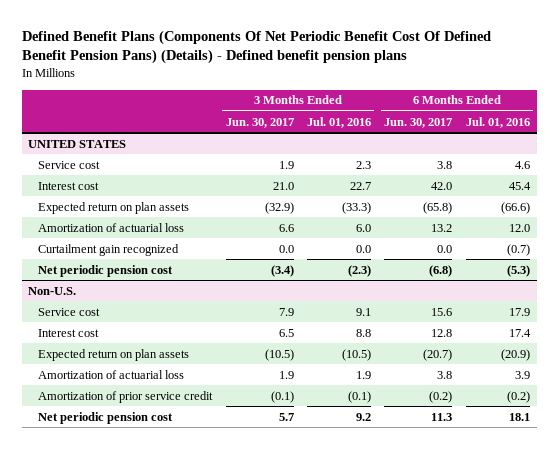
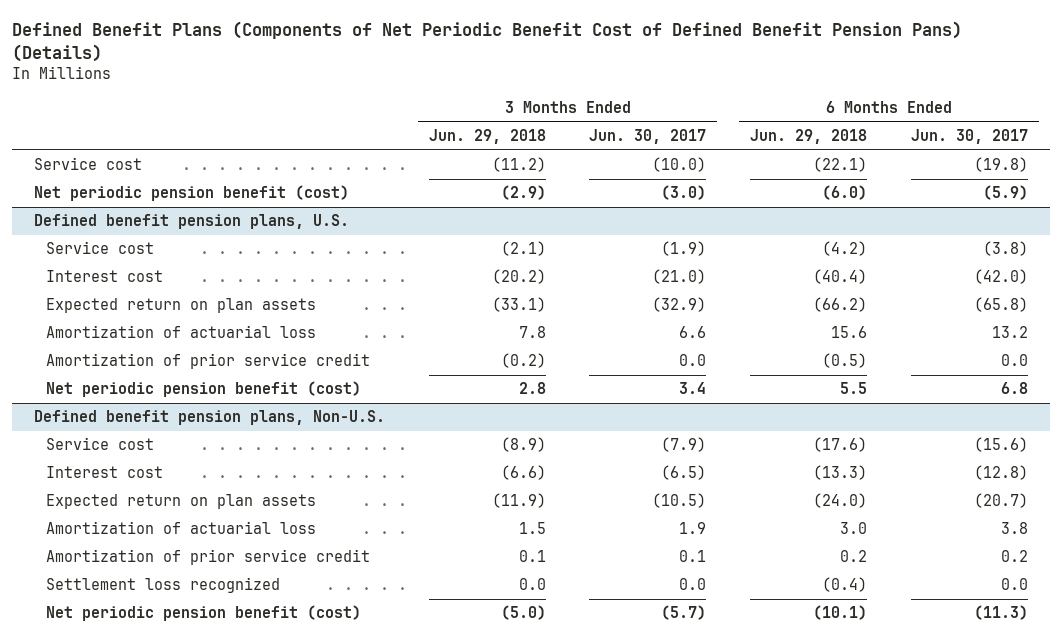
[21,29,491,65] Defined Benefit Plans (Components Of Net Periodic Benefit Cost Of Defined Benefit Pension Pans) (Details) - Defined benefit pension plans -> [12,20,963,62] Defined Benefit Plans (Components of Net Periodic Benefit Cost of Defined Benefit Pension Pans) (Details)
[307,116,372,128] Jul. 01, 2016 -> none
[465,116,530,128] Jul. 01, 2016 -> none
none -> [428,129,546,145] Jun. 29, 2018
none -> [750,129,868,145] Jun. 29, 2018
[28,139,127,148] UNITED STATES -> none
[278,160,294,169] 1.9 -> [652,157,707,173] (10.0)
[437,160,453,169] 3.8 -> [973,157,1028,173] (19.8)
none -> [34,185,350,202] Net periodic pension benefit (cost)
none -> [34,214,350,230] Defined benefit pension plans, U.S.
none -> [45,241,154,255] Service cost
[272,181,294,190] 21.0 -> [652,269,707,285] (21.0)
[431,181,453,190] 42.0 -> [973,269,1028,285] (42.0)
[38,243,180,256] Curtailment gain recognized -> none
[28,286,77,295] Non-U.S. -> none
none -> [45,353,370,370] Amortization of prior service credit
[38,264,174,277] Net periodic pension cost -> [45,381,361,398] Net periodic pension benefit (cost)
[270,264,294,277] (3.4) -> [679,382,707,395] 3.4
[429,264,453,277] (6.8) -> [1000,382,1028,395] 6.8
none -> [34,410,386,426] Defined benefit pension plans, Non-U.S.
[278,307,294,316] 7.9 -> [661,437,707,453] (7.9)
[431,307,453,316] 15.6 -> [973,437,1028,453] (15.6)
[278,328,294,337] 6.5 -> [661,465,707,481] (6.5)
[431,328,453,337] 12.8 -> [973,465,1028,481] (12.8)
[270,390,294,403] (0.1) -> [679,550,707,563] 0.1
[429,390,453,403] (0.2) -> [1000,550,1028,563] 0.2
none -> [45,577,280,594] Settlement loss recognized
[38,411,174,424] Net periodic pension cost -> [45,605,361,622] Net periodic pension benefit (cost)
[278,412,294,421] 5.7 -> [661,605,707,621] (5.7)
[431,412,453,421] 11.3 -> [973,605,1028,621] (11.3)

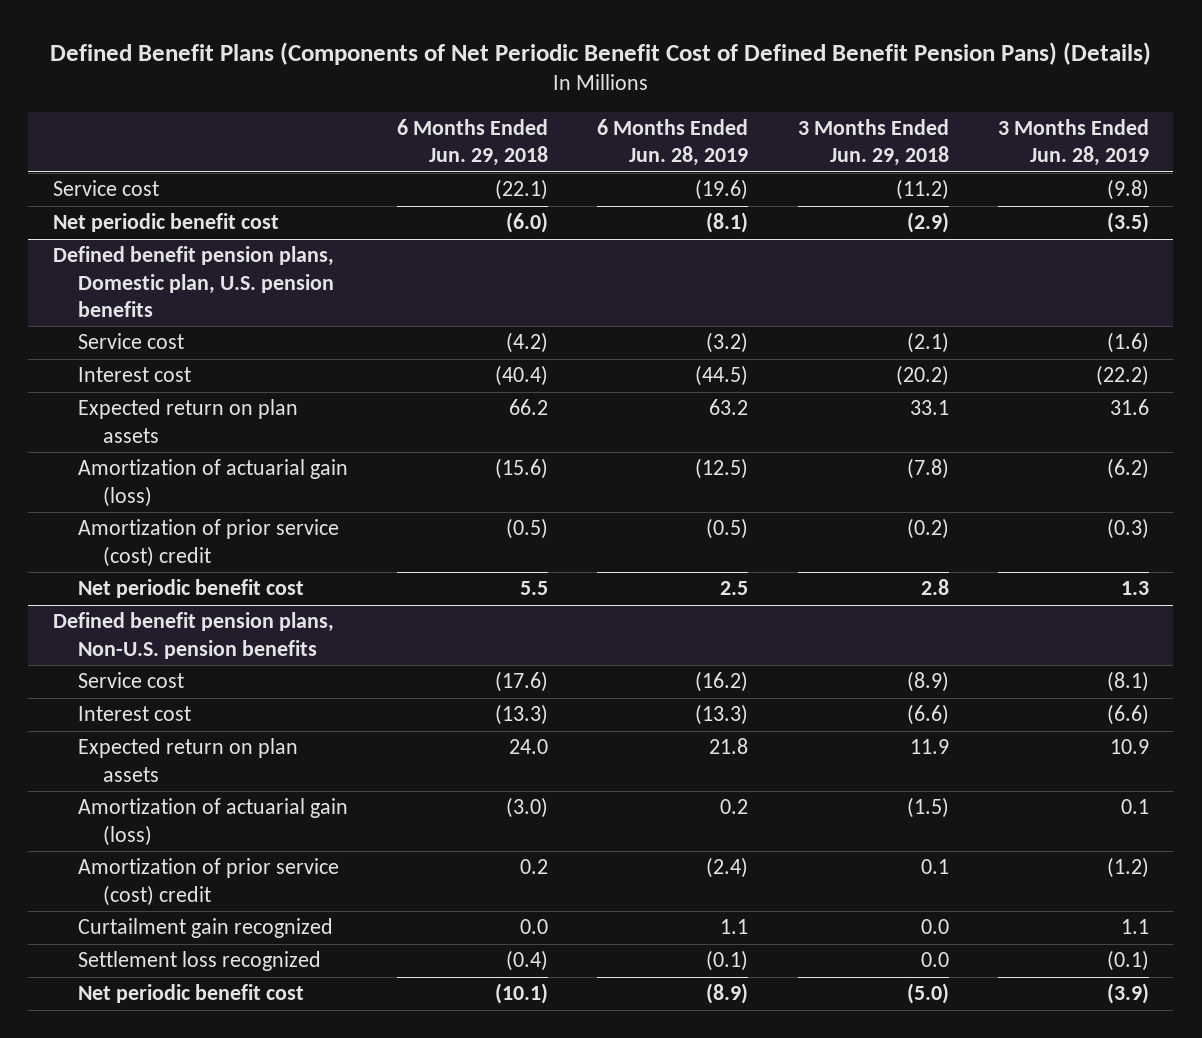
[589,129,707,145] Jun. 30, 2017 -> none
[910,129,1028,145] Jun. 30, 2017 -> none
none -> [597,118,749,167] 6 Months Ended Jun. 28, 2019
none -> [997,118,1149,167] 3 Months Ended Jun. 28, 2019
[34,185,350,202] Net periodic pension benefit (cost) -> [52,213,279,233] Net periodic benefit cost
[34,214,350,230] Defined benefit pension plans, U.S. -> [52,246,334,317] Defined benefit pension plans, Domestic plan, U.S. pension benefits
[491,297,546,313] (33.1) -> [909,400,949,416] 33.1
[813,297,868,313] (66.2) -> [509,399,549,416] 66.2
[45,325,316,339] Amortization of actuarial loss -> [77,459,348,507] Amortization of actuarial gain (loss)
[518,326,546,339] 7.8 -> [906,458,949,480] (7.8)
[831,326,868,339] 15.6 -> [495,458,549,480] (15.6)
[45,353,370,370] Amortization of prior service credit -> [77,519,339,567] Amortization of prior service (cost) credit
[45,381,361,398] Net periodic pension benefit (cost) -> [77,579,304,599] Net periodic benefit cost
[34,410,386,426] Defined benefit pension plans, Non-U.S. -> [52,612,334,659] Defined benefit pension plans, Non-U.S. pension benefits
[491,493,546,509] (11.9) -> [909,739,949,755] 11.9
[813,493,868,509] (24.0) -> [509,739,549,755] 24.0
[45,521,316,535] Amortization of actuarial loss -> [77,798,348,846] Amortization of actuarial gain (loss)
[518,522,546,535] 1.5 -> [906,797,949,819] (1.5)
[840,522,868,535] 3.0 -> [506,797,549,819] (3.0)
[45,549,370,566] Amortization of prior service credit -> [77,858,339,906] Amortization of prior service (cost) credit
none -> [77,918,333,939] Curtailment gain recognized
[45,605,361,622] Net periodic pension benefit (cost) -> [77,984,304,1004] Net periodic benefit cost

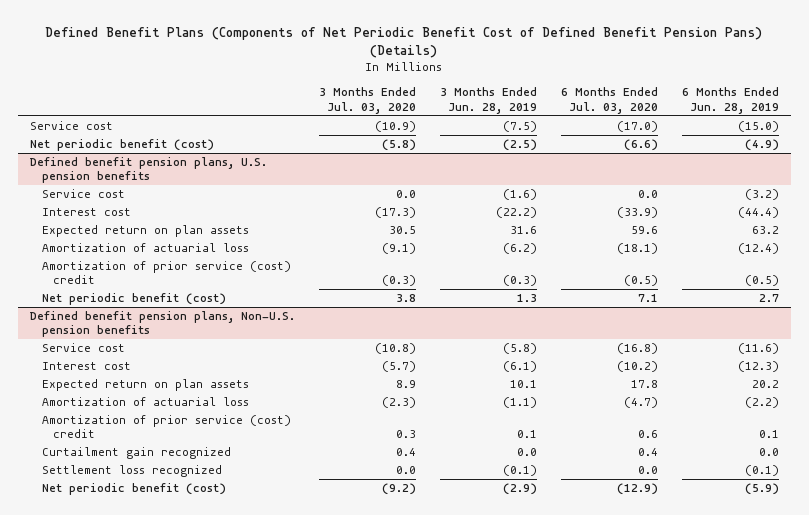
[397,118,549,167] 6 Months Ended Jun. 29, 2018 -> none
[797,118,949,167] 3 Months Ended Jun. 29, 2018 -> none
none -> [319,87,417,114] 3 Months Ended Jul. 03, 2020
none -> [560,87,658,114] 6 Months Ended Jul. 03, 2020
[695,179,749,201] (19.6) -> [737,120,779,132] (15.0)
[1106,179,1149,201] (9.8) -> [502,120,537,132] (7.5)
[52,213,279,233] Net periodic benefit cost -> [30,138,215,151] Net periodic benefit (cost)
[706,212,749,234] (8.1) -> [744,138,779,151] (4.9)
[1106,212,1149,234] (3.5) -> [502,138,537,151] (2.5)
[52,246,334,317] Defined benefit pension plans, Domestic plan, U.S. pension benefits -> [30,156,268,184] Defined benefit pension plans, U.S. pension benefits
[695,365,749,387] (44.5) -> [737,206,779,218] (44.4)
[77,459,348,507] Amortization of actuarial gain (loss) -> [41,242,249,252] Amortization of actuarial loss
[695,458,749,480] (12.5) -> [737,242,779,254] (12.4)
[77,579,304,599] Net periodic benefit cost -> [41,292,226,305] Net periodic benefit (cost)
[720,581,749,596] 2.5 -> [758,293,779,302] 2.7
[695,671,749,693] (16.2) -> [737,342,779,354] (11.6)
[1106,671,1149,693] (8.1) -> [502,342,537,354] (5.8)
[695,704,749,726] (13.3) -> [737,360,779,372] (12.3)
[1106,704,1149,726] (6.6) -> [502,360,537,372] (6.1)
[709,738,749,755] 21.8 -> [751,379,779,388] 20.2
[1109,739,1149,755] 10.9 -> [509,379,537,388] 10.1
[77,798,348,846] Amortization of actuarial gain (loss) -> [41,396,249,406] Amortization of actuarial loss
[720,799,749,815] 0.2 -> [744,396,779,408] (2.2)
[1120,799,1149,815] 0.1 -> [502,396,537,408] (1.1)
[706,857,749,879] (2.4) -> [758,430,779,439] 0.1
[1106,857,1149,879] (1.2) -> [516,430,537,439] 0.1
[720,919,749,935] 1.1 -> [758,447,779,456] 0.0
[1120,919,1149,935] 1.1 -> [516,447,537,456] 0.0
[77,984,304,1004] Net periodic benefit cost -> [41,482,226,495] Net periodic benefit (cost)
[706,983,749,1005] (8.9) -> [744,482,779,495] (5.9)
[1106,983,1149,1005] (3.9) -> [502,482,537,495] (2.9)

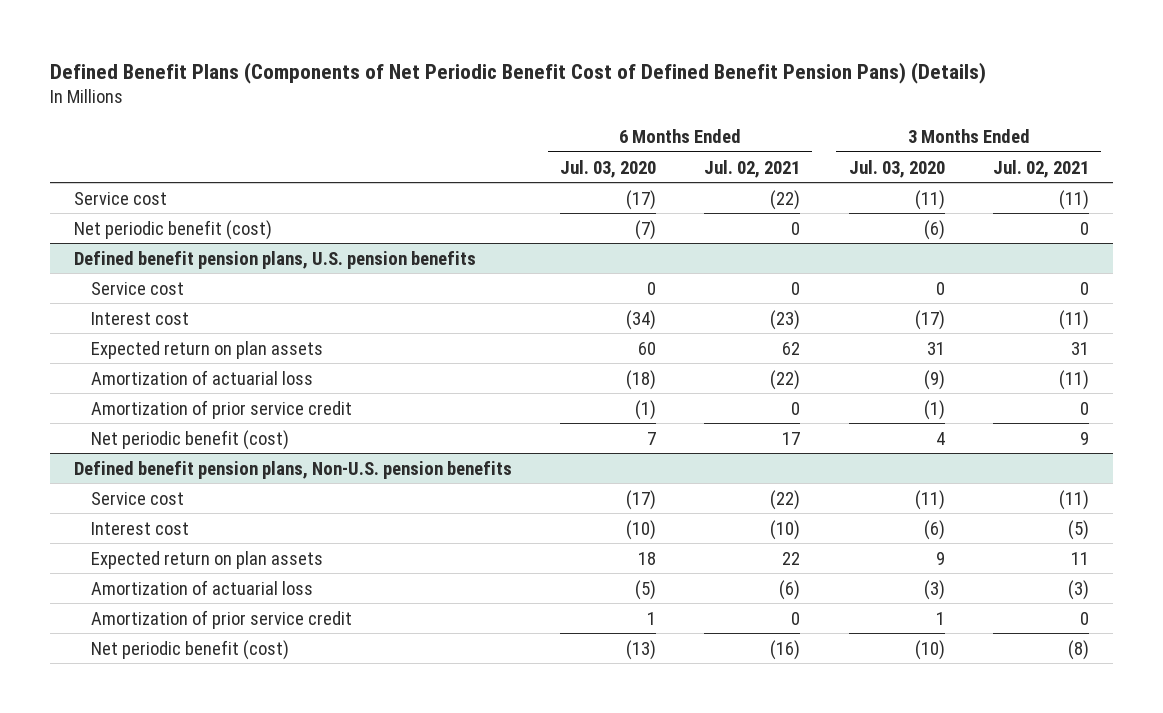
[439,87,537,114] 3 Months Ended Jun. 28, 2019 -> none
[681,87,779,114] 6 Months Ended Jun. 28, 2019 -> none
none -> [704,159,801,178] Jul. 02, 2021
none -> [992,159,1089,178] Jul. 02, 2021
[375,120,417,132] (10.9) -> [914,189,945,210] (11)
[616,120,658,132] (17.0) -> [626,189,657,210] (17)
[382,138,417,151] (5.8) -> [923,219,945,240] (6)
[623,138,658,151] (6.6) -> [635,219,657,240] (7)
[396,189,417,198] 0.0 -> [935,281,945,295] 0
[637,189,658,198] 0.0 -> [647,281,657,295] 0
[375,206,417,218] (17.3) -> [914,309,945,330] (17)
[616,206,658,218] (33.9) -> [626,309,657,330] (34)
[389,225,417,234] 30.5 -> [926,341,945,355] 31
[630,225,658,234] 59.6 -> [638,341,657,355] 60
[382,242,417,254] (9.1) -> [923,369,945,390] (9)
[616,242,658,254] (18.1) -> [626,369,657,390] (18)
[41,260,291,285] Amortization of prior service (cost) credit -> [91,399,353,419] Amortization of prior service credit
[382,275,417,287] (0.3) -> [923,399,945,420] (1)
[623,275,658,287] (0.5) -> [635,399,657,420] (1)
[396,293,417,302] 3.8 -> [935,431,945,445] 4
[637,293,658,302] 7.1 -> [647,431,657,445] 7
[41,446,231,459] Curtailment gain recognized -> none
[41,464,222,477] Settlement loss recognized -> none
[375,342,417,354] (10.8) -> [914,489,945,510] (11)
[616,342,658,354] (16.8) -> [626,489,657,510] (17)
[382,360,417,372] (5.7) -> [923,519,945,540] (6)
[616,360,658,372] (10.2) -> [626,519,657,540] (10)
[396,379,417,388] 8.9 -> [935,551,945,565] 9
[630,379,658,388] 17.8 -> [638,551,657,565] 18
[382,396,417,408] (2.3) -> [923,579,945,600] (3)
[623,396,658,408] (4.7) -> [635,579,657,600] (5)
[41,414,291,439] Amortization of prior service (cost) credit -> [91,609,353,629] Amortization of prior service credit
[396,430,417,439] 0.3 -> [935,611,945,625] 1
[637,430,658,439] 0.6 -> [647,611,657,625] 1
[382,482,417,495] (9.2) -> [914,639,945,660] (10)
[616,482,658,495] (12.9) -> [626,639,657,660] (13)

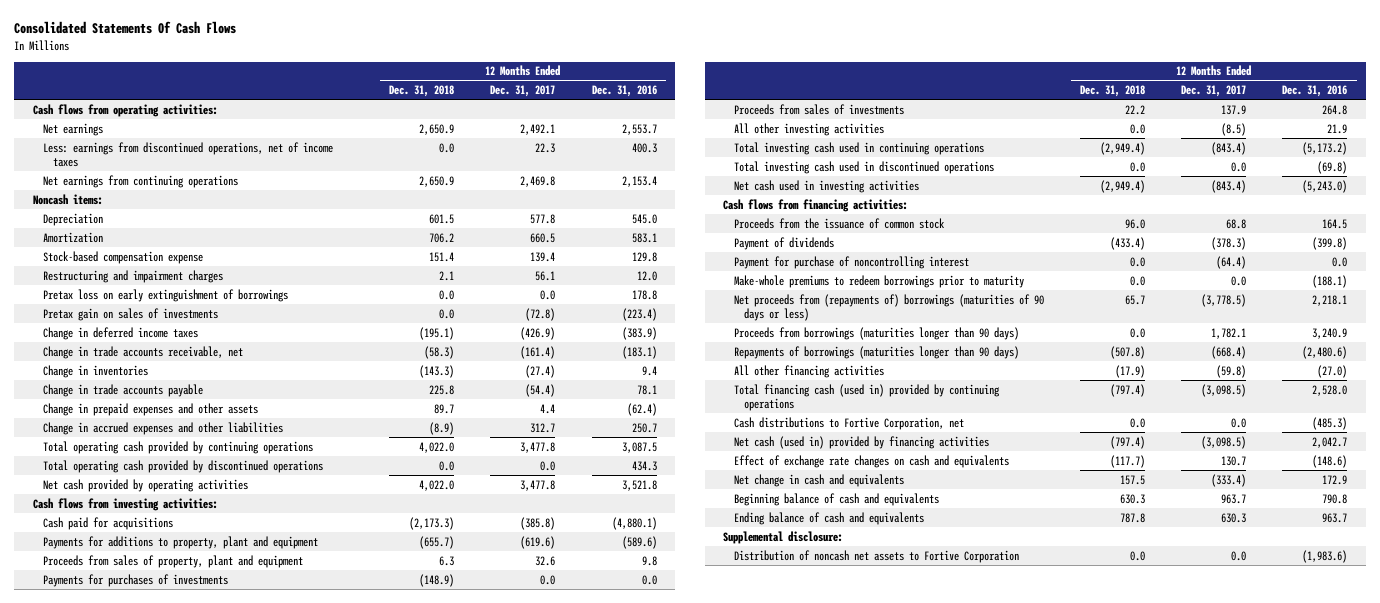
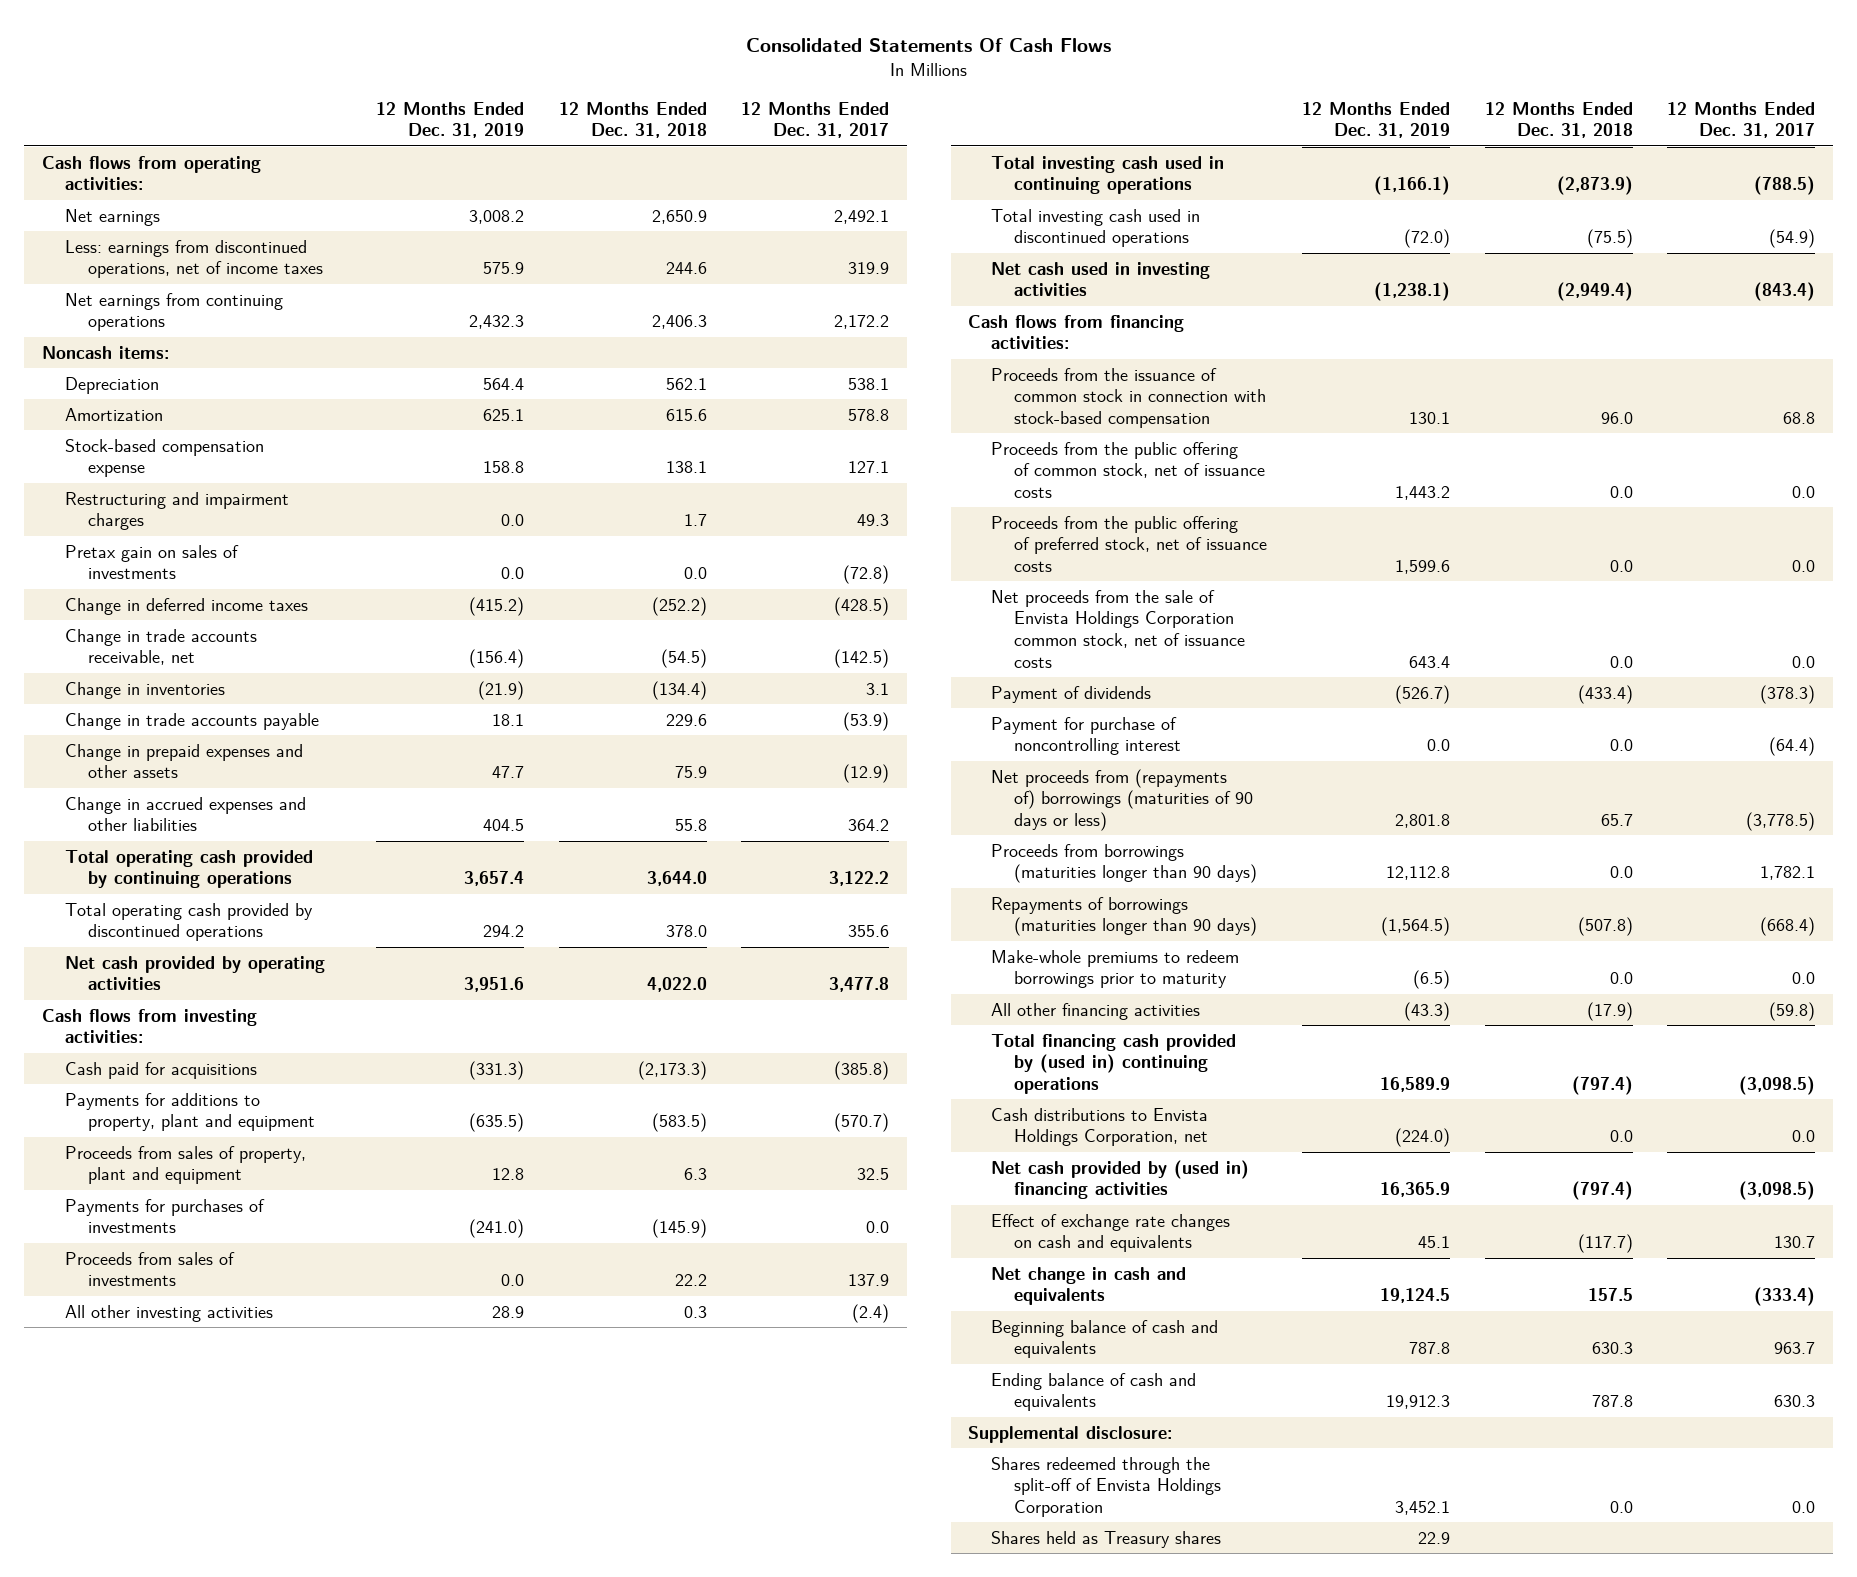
[591,85,657,98] Dec. 31, 2016 -> none
none -> [375,101,524,139] 12 Months Ended Dec. 31, 2019
[439,142,455,153] 0.0 -> [665,262,707,275] 244.6
[535,142,556,153] 22.3 -> [848,262,890,275] 319.9
[419,175,455,187] 2,650.9 -> [651,315,707,330] 2,406.3
[520,175,556,187] 2,469.8 -> [834,315,890,330] 2,172.2
[42,288,288,302] Pretax loss on early extinguishment of borrowings -> none
[429,213,455,224] 601.5 -> [665,377,707,390] 562.1
[530,213,556,224] 577.8 -> [848,377,890,390] 538.1
[429,232,455,243] 706.2 -> [665,408,707,421] 615.6
[530,232,556,243] 660.5 -> [848,408,890,421] 578.8
[429,251,455,262] 151.4 -> [665,461,707,474] 138.1
[530,251,556,262] 139.4 -> [848,461,890,474] 127.1
[439,270,455,281] 2.1 -> [683,514,707,527] 1.7
[535,270,556,281] 56.1 -> [857,514,890,527] 49.3
[419,326,455,340] (195.1) -> [651,596,707,616] (252.2)
[520,326,556,340] (426.9) -> [834,596,890,616] (428.5)
[424,345,455,359] (58.3) -> [660,649,707,669] (54.5)
[520,345,556,359] (161.4) -> [834,649,890,669] (142.5)
[419,364,455,378] (143.3) -> [651,680,707,700] (134.4)
[525,364,556,378] (27.4) -> [866,682,890,695] 3.1
[429,384,455,395] 225.8 -> [665,713,707,726] 229.6
[525,383,556,397] (54.4) -> [843,711,890,731] (53.9)
[434,403,455,414] 89.7 -> [674,766,707,779] 75.9
[540,403,556,414] 4.4 -> [843,764,890,784] (12.9)
[429,421,455,435] (8.9) -> [674,819,707,832] 55.8
[530,422,556,433] 312.7 -> [848,819,890,832] 364.2
[419,441,455,453] 4,022.0 -> [646,871,707,887] 3,644.0
[520,441,556,453] 3,477.8 -> [829,871,890,887] 3,122.2
[439,460,455,471] 0.0 -> [665,925,707,938] 378.0
[540,460,556,471] 0.0 -> [848,925,890,938] 355.6
[419,535,455,549] (655.7) -> [651,1113,707,1133] (583.5)
[520,535,556,549] (619.6) -> [834,1113,890,1133] (570.7)
[535,555,556,566] 32.6 -> [857,1168,890,1181] 32.5
[419,573,455,587] (148.9) -> [651,1219,707,1239] (145.9)
[1129,123,1145,134] 0.0 -> [683,1305,707,1318] 0.3
[1221,122,1247,136] (8.5) -> [852,1303,890,1323] (2.4)
[1099,141,1145,155] (2,949.4) -> [1556,176,1633,196] (2,873.9)
[1211,141,1247,155] (843.4) -> [1754,176,1816,196] (788.5)
[1129,161,1145,172] 0.0 -> [1586,229,1633,249] (75.5)
[1231,161,1247,172] 0.0 -> [1769,229,1816,249] (54.9)
none -> [991,367,1267,428] Proceeds from the issuance of common stock in connection with stock-based compensation
[733,217,945,229] Proceeds from the issuance of common stock -> [991,441,1266,498] Proceeds from the public offering of common stock, net of issuance costs
[1124,218,1145,229] 96.0 -> [1609,485,1633,498] 0.0
[1226,218,1247,229] 68.8 -> [1792,485,1816,498] 0.0
none -> [991,515,1268,572] Proceeds from the public offering of preferred stock, net of issuance costs
none -> [991,589,1246,668] Net proceeds from the sale of Envista Holdings Corporation common stock, net of issuance costs
[733,274,1024,288] Make-whole premiums to redeem borrowings prior to maturity -> [991,949,1240,989] Make-whole premiums to redeem borrowings prior to maturity
[733,383,1000,412] Total financing cash (used in) provided by continuing operations -> [991,1033,1237,1094] Total financing cash provided by (used in) continuing operations
[733,416,964,430] Cash distributions to Fortive Corporation, net -> [991,1107,1209,1147] Cash distributions to Envista Holdings Corporation, net
[733,435,989,449] Net cash (used in) provided by financing activities -> [991,1159,1250,1200] Net cash provided by (used in) financing activities
[733,549,1019,563] Distribution of noncash net assets to Fortive Corporation -> none
none -> [991,1456,1222,1517] Shares redeemed through the split-off of Envista Holdings Corporation
none -> [991,1530,1222,1548] Shares held as Treasury shares

